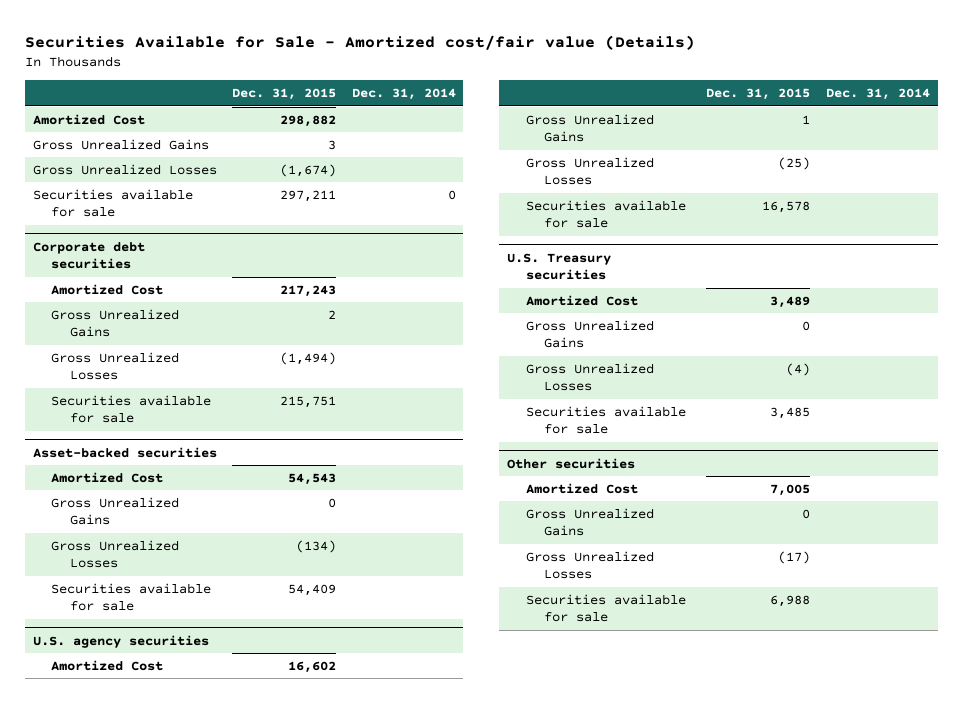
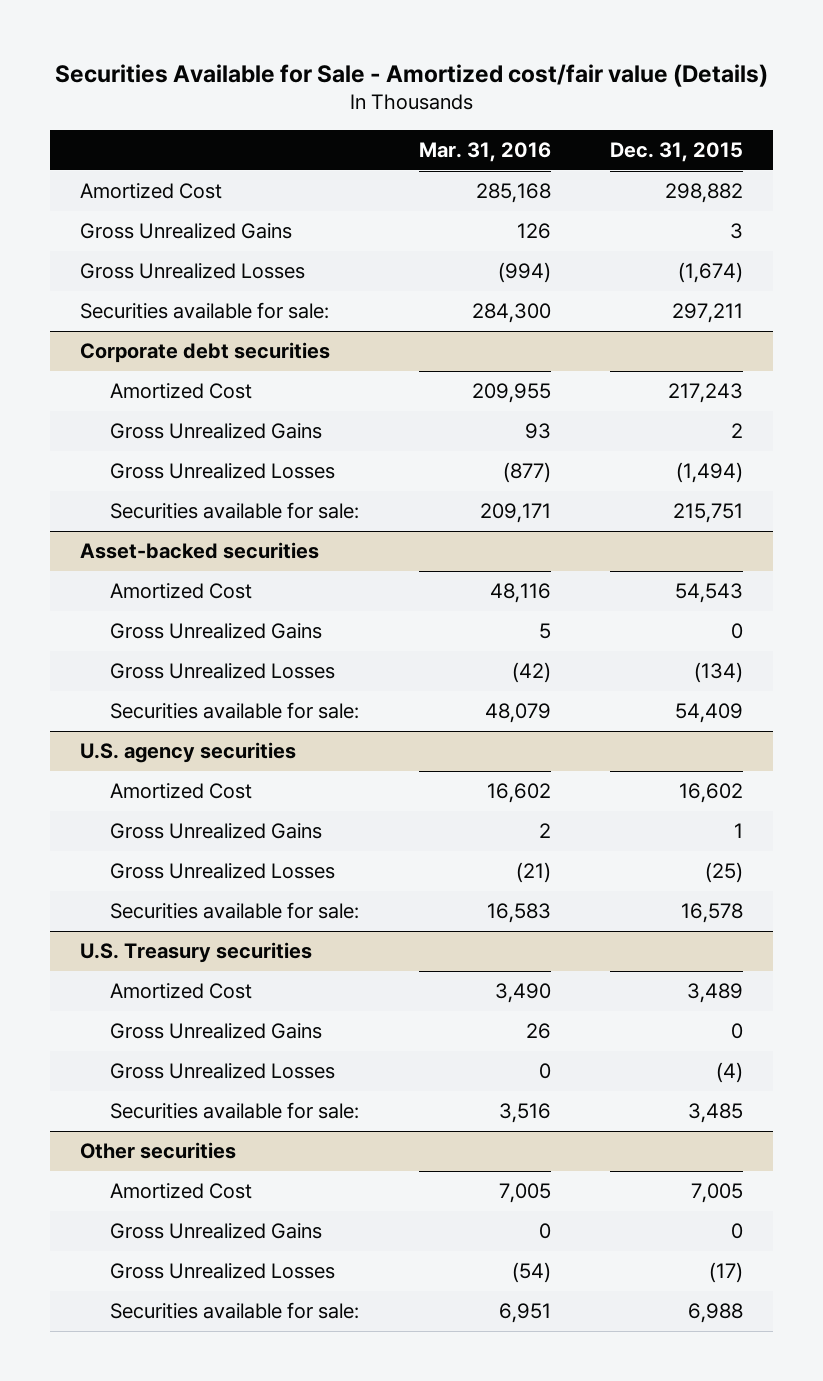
[351,88,456,101] Dec. 31, 2014 -> none
none -> [418,142,551,163] Mar. 31, 2016
[32,188,193,218] Securities available for sale -> [79,302,329,320] Securities available for sale:
[51,394,212,424] Securities available for sale -> [109,502,359,520] Securities available for sale:
[51,582,212,612] Securities available for sale -> [109,702,359,720] Securities available for sale:
[525,199,686,229] Securities available for sale -> [109,902,359,920] Securities available for sale:
[525,405,686,435] Securities available for sale -> [109,1102,359,1120] Securities available for sale:
[525,593,686,623] Securities available for sale -> [109,1302,359,1320] Securities available for sale:

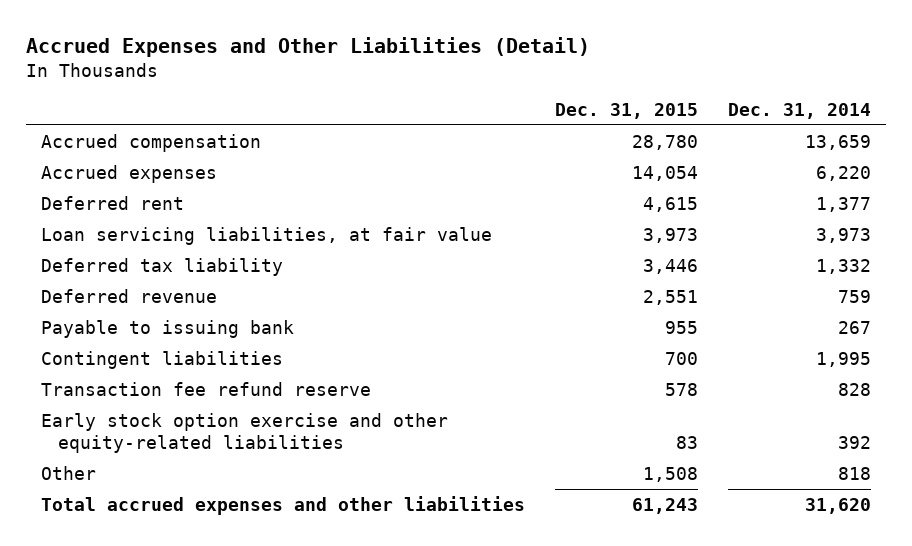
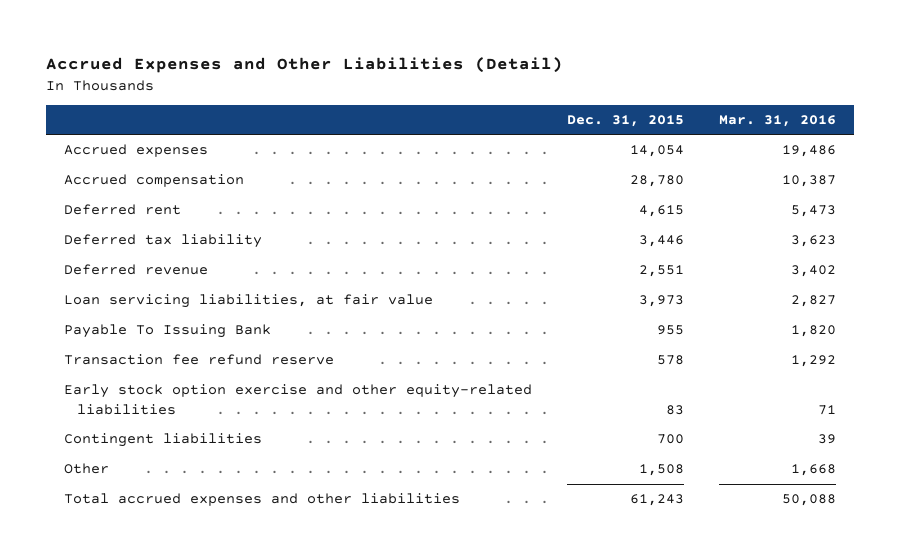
[728,102,872,119] Dec. 31, 2014 -> none
none -> [719,114,837,127] Mar. 31, 2016
[41,133,262,152] Accrued compensation -> [63,174,244,188] Accrued compensation
[41,226,493,245] Loan servicing liabilities, at fair value -> [63,294,433,309] Loan servicing liabilities, at fair value
[41,319,295,338] Payable to issuing bank -> [63,324,271,339] Payable To Issuing Bank
[41,350,284,369] Contingent liabilities -> [63,433,262,448] Contingent liabilities

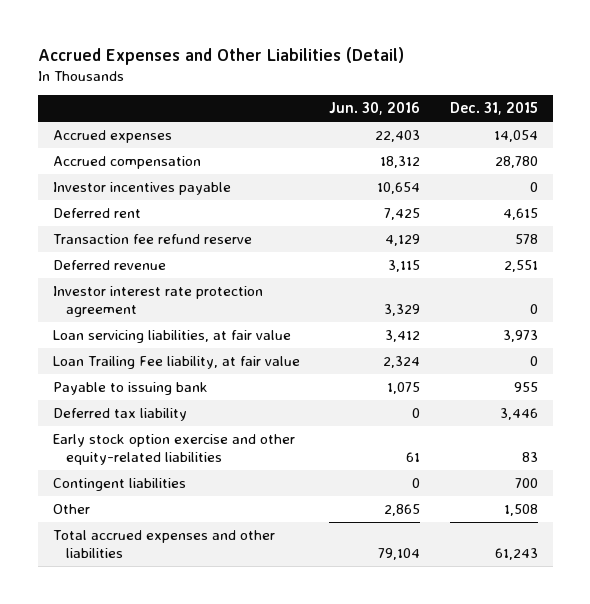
[719,114,837,127] Mar. 31, 2016 -> none
none -> [329,102,421,116] Jun. 30, 2016
none -> [52,181,231,195] Investor incentives payable
[63,354,334,366] Transaction fee refund reserve -> [52,233,252,244] Transaction fee refund reserve
none -> [52,285,263,318] Investor interest rate protection agreement
none -> [52,355,300,369] Loan Trailing Fee liability, at fair value
[63,324,271,339] Payable To Issuing Bank -> [52,381,208,395] Payable to issuing bank
[63,234,262,249] Deferred tax liability -> [52,407,187,421] Deferred tax liability

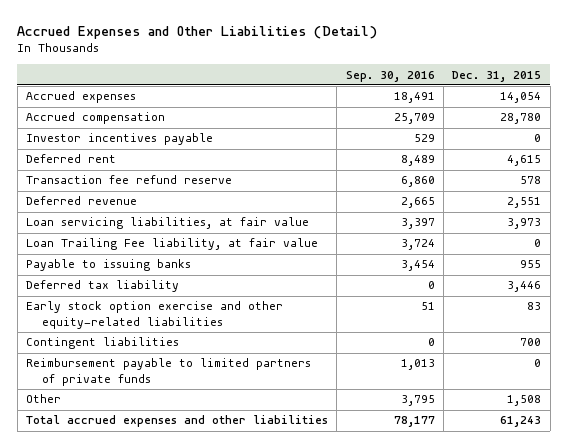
[329,102,421,116] Jun. 30, 2016 -> none
none -> [345,70,435,82] Sep. 30, 2016
[52,285,263,318] Investor interest rate protection agreement -> none
[52,381,208,395] Payable to issuing bank -> [26,259,192,272] Payable to issuing banks
none -> [26,358,312,386] Reimbursement payable to limited partners of private funds

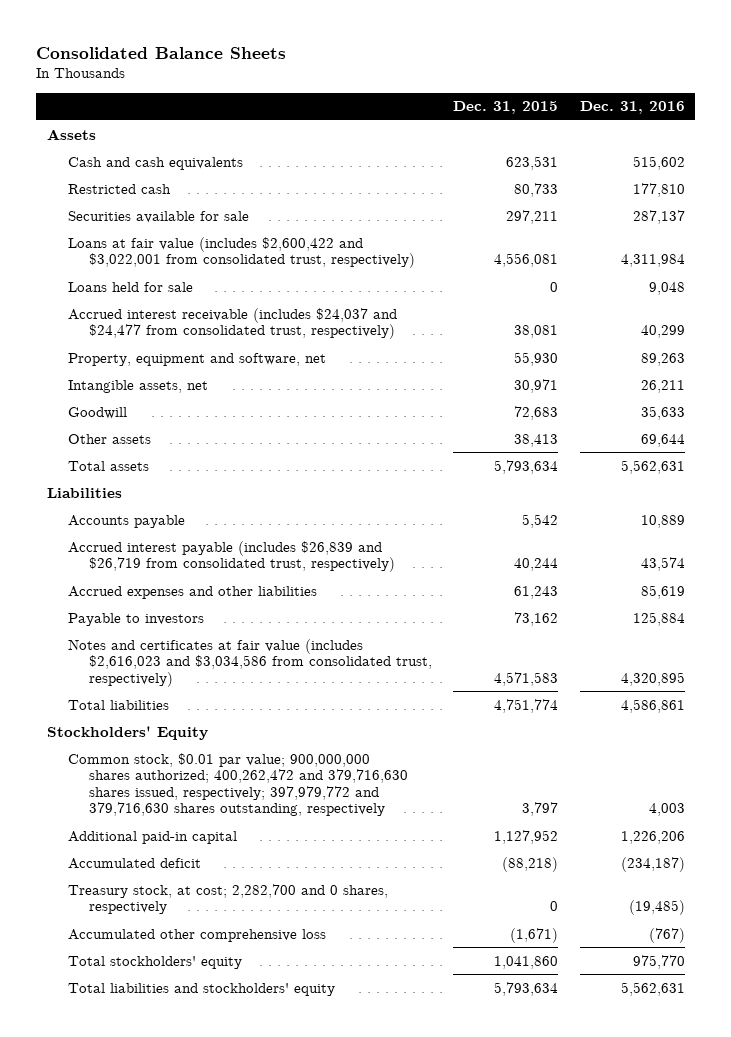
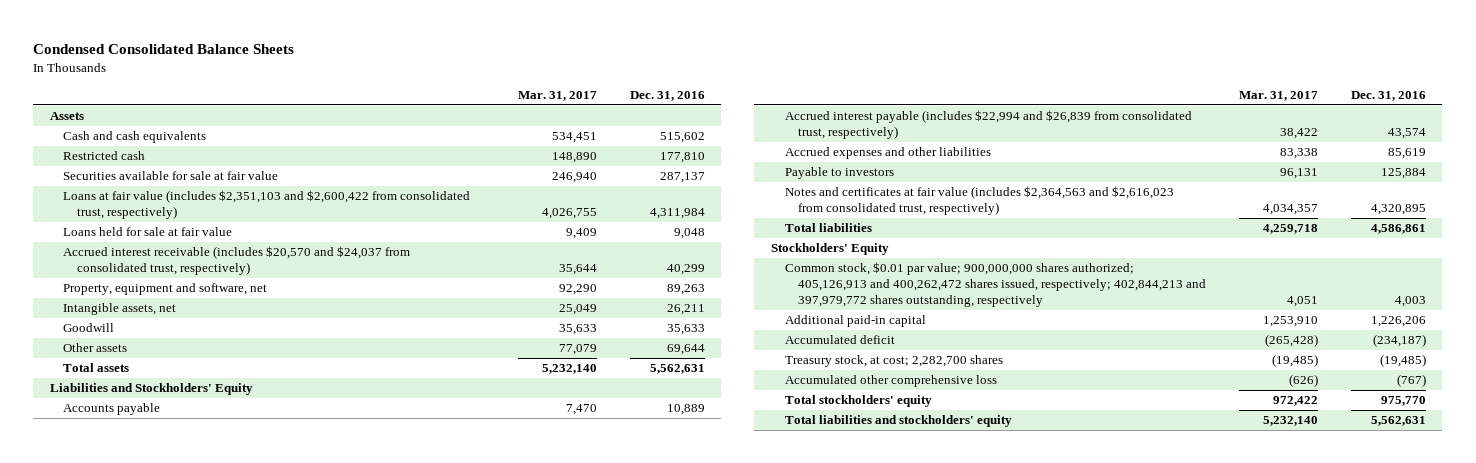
[36,46,287,59] Consolidated Balance Sheets -> [33,43,295,54] Condensed Consolidated Balance Sheets
[453,101,559,115] Dec. 31, 2015 -> none
none -> [518,91,598,102] Mar. 31, 2017
[68,210,250,223] Securities available for sale -> [63,171,279,181] Securities available for sale at fair value
[68,236,416,269] Loans at fair value (includes $2,600,422 and $3,022,001 from consolidated trust, respectively) -> [63,190,471,220] Loans at fair value (includes $2,351,103 and $2,600,422 from consolidated trust, respectively)
[68,281,194,292] Loans held for sale -> [63,227,233,237] Loans held for sale at fair value
[68,307,398,340] Accrued interest receivable (includes $24,037 and $24,477 from consolidated trust, respectively) -> [63,246,411,276] Accrued interest receivable (includes $20,570 and $24,037 from consolidated trust, respectively)
[46,487,122,498] Liabilities -> [49,383,253,396] Liabilities and Stockholders' Equity
[68,540,396,573] Accrued interest payable (includes $26,839 and $26,719 from consolidated trust, respectively) -> [784,110,1192,140] Accrued interest payable (includes $22,994 and $26,839 from consolidated trust, respectively)
[68,638,433,687] Notes and certificates at fair value (includes $2,616,023 and $3,034,586 from consolidated trust, respectively) -> [784,186,1174,216] Notes and certificates at fair value (includes $2,364,563 and $2,616,023 from consolidated trust, respectively)
[68,752,409,817] Common stock, $0.01 par value; 900,000,000 shares authorized; 400,262,472 and 379,716,630 shares issued, respectively; 397,979,772 and 379,716,630 shares outstanding, respectively -> [784,262,1207,307] Common stock, $0.01 par value; 900,000,000 shares authorized; 405,126,913 and 400,262,472 shares issued, respectively; 402,844,213 and 397,979,772 shares outstanding, respectively
[68,883,389,915] Treasury stock, at cost; 2,282,700 and 0 shares, respectively -> [784,355,1003,368] Treasury stock, at cost; 2,282,700 shares

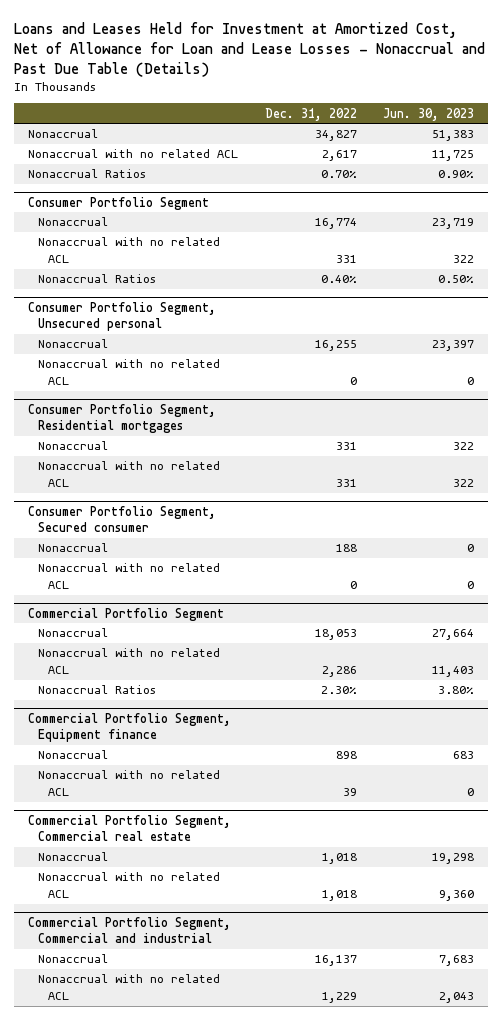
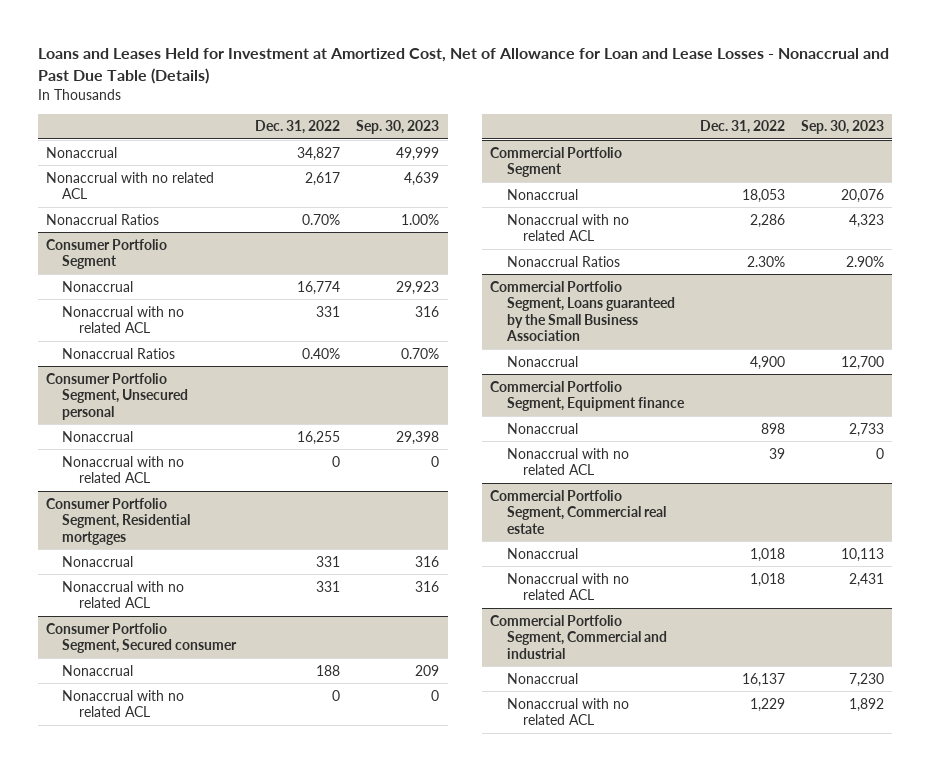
[383,107,475,121] Jun. 30, 2023 -> none
none -> [356,120,440,135] Sep. 30, 2023
none -> [490,280,675,342] Commercial Portfolio Segment, Loans guaranteed by the Small Business Association
none -> [506,355,578,367] Nonaccrual

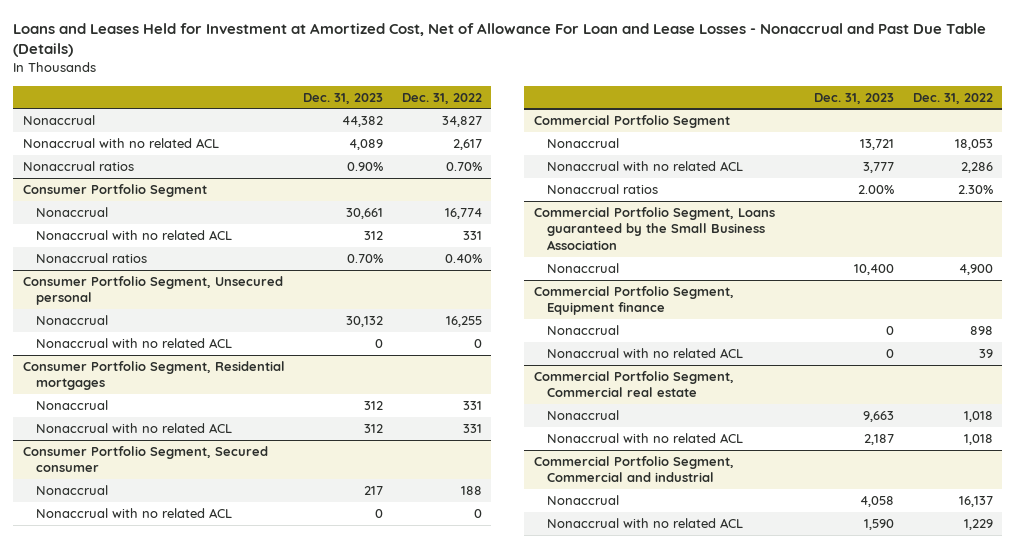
[37,48,889,84] Loans and Leases Held for Investment at Amortized Cost, Net of Allowance for Loan and Lease Losses - Nonaccrual and Past Due Table (Details) -> [13,22,987,58] Loans and Leases Held for Investment at Amortized Cost, Net of Allowance For Loan and Lease Losses - Nonaccrual and Past Due Table (Details)
[356,120,440,135] Sep. 30, 2023 -> none
none -> [303,92,384,104] Dec. 31, 2023
[45,213,159,225] Nonaccrual Ratios -> [22,161,134,172] Nonaccrual ratios
[62,347,176,359] Nonaccrual Ratios -> [35,253,147,264] Nonaccrual ratios
[506,255,620,267] Nonaccrual Ratios -> [546,184,658,195] Nonaccrual ratios

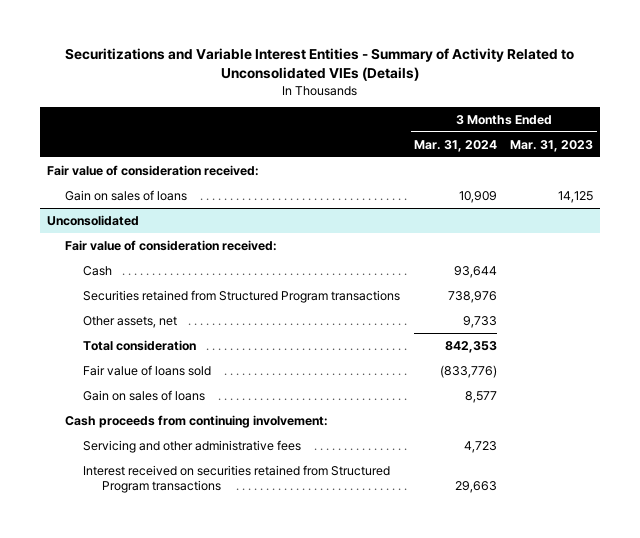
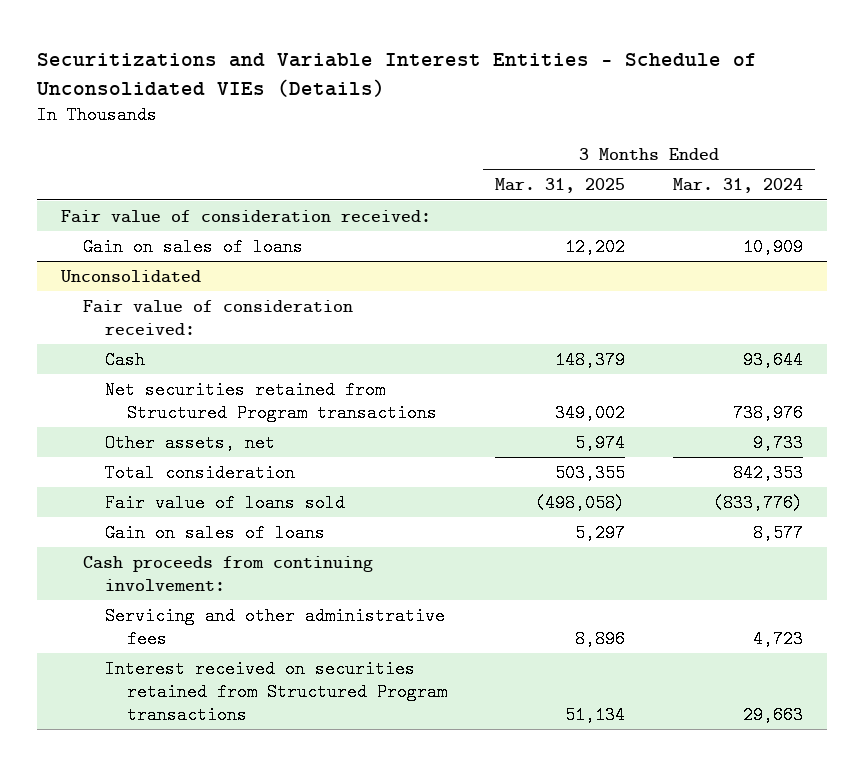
[65,48,575,82] Securitizations and Variable Interest Entities - Summary of Activity Related to Unconsolidated VIEs (Details) -> [35,52,757,98] Securitizations and Variable Interest Entities - Schedule of Unconsolidated VIEs (Details)
[510,139,594,152] Mar. 31, 2023 -> none
none -> [494,178,625,194] Mar. 31, 2025
[83,289,401,303] Securities retained from Structured Program transactions -> [104,380,437,422] Net securities retained from Structured Program transactions

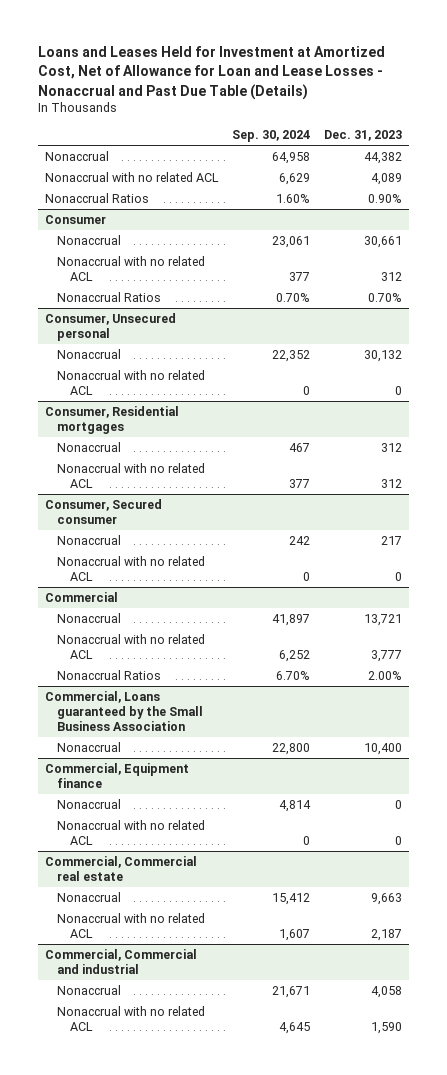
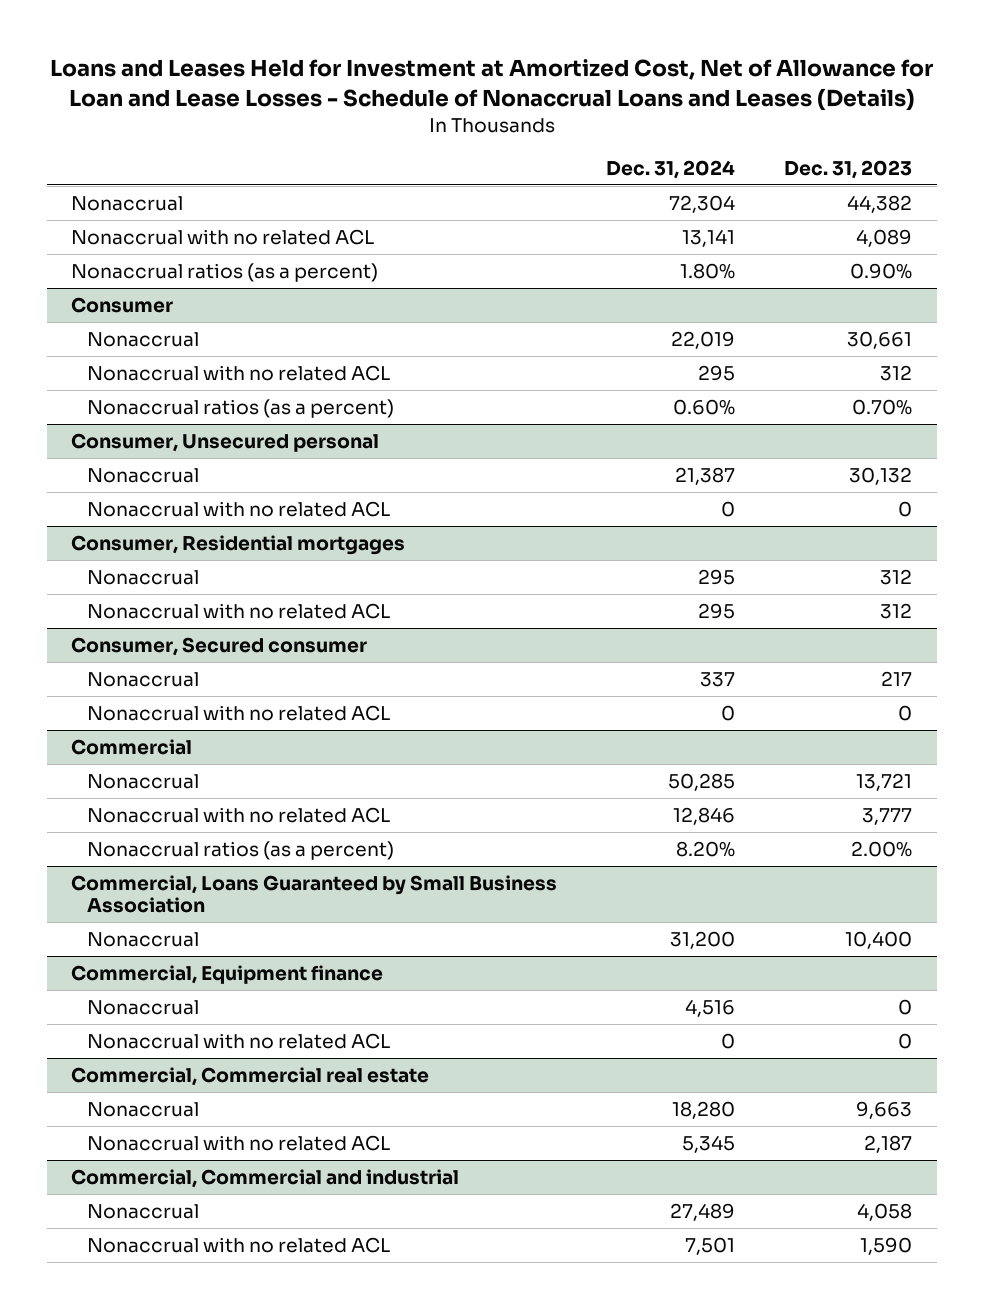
[37,46,385,100] Loans and Leases Held for Investment at Amortized Cost, Net of Allowance for Loan and Lease Losses - Nonaccrual and Past Due Table (Details) -> [49,59,934,111] Loans and Leases Held for Investment at Amortized Cost, Net of Allowance for Loan and Lease Losses - Schedule of Nonaccrual Loans and Leases (Details)
[232,130,311,143] Sep. 30, 2024 -> none
none -> [606,159,736,179] Dec. 31, 2024
[44,192,149,203] Nonaccrual Ratios -> [71,262,379,282] Nonaccrual ratios (as a percent)
[57,291,162,302] Nonaccrual Ratios -> [87,398,395,418] Nonaccrual ratios (as a percent)
[57,669,162,680] Nonaccrual Ratios -> [87,840,395,860] Nonaccrual ratios (as a percent)
[44,690,204,732] Commercial, Loans guaranteed by the Small Business Association -> [71,874,558,913] Commercial, Loans Guaranteed by Small Business Association

